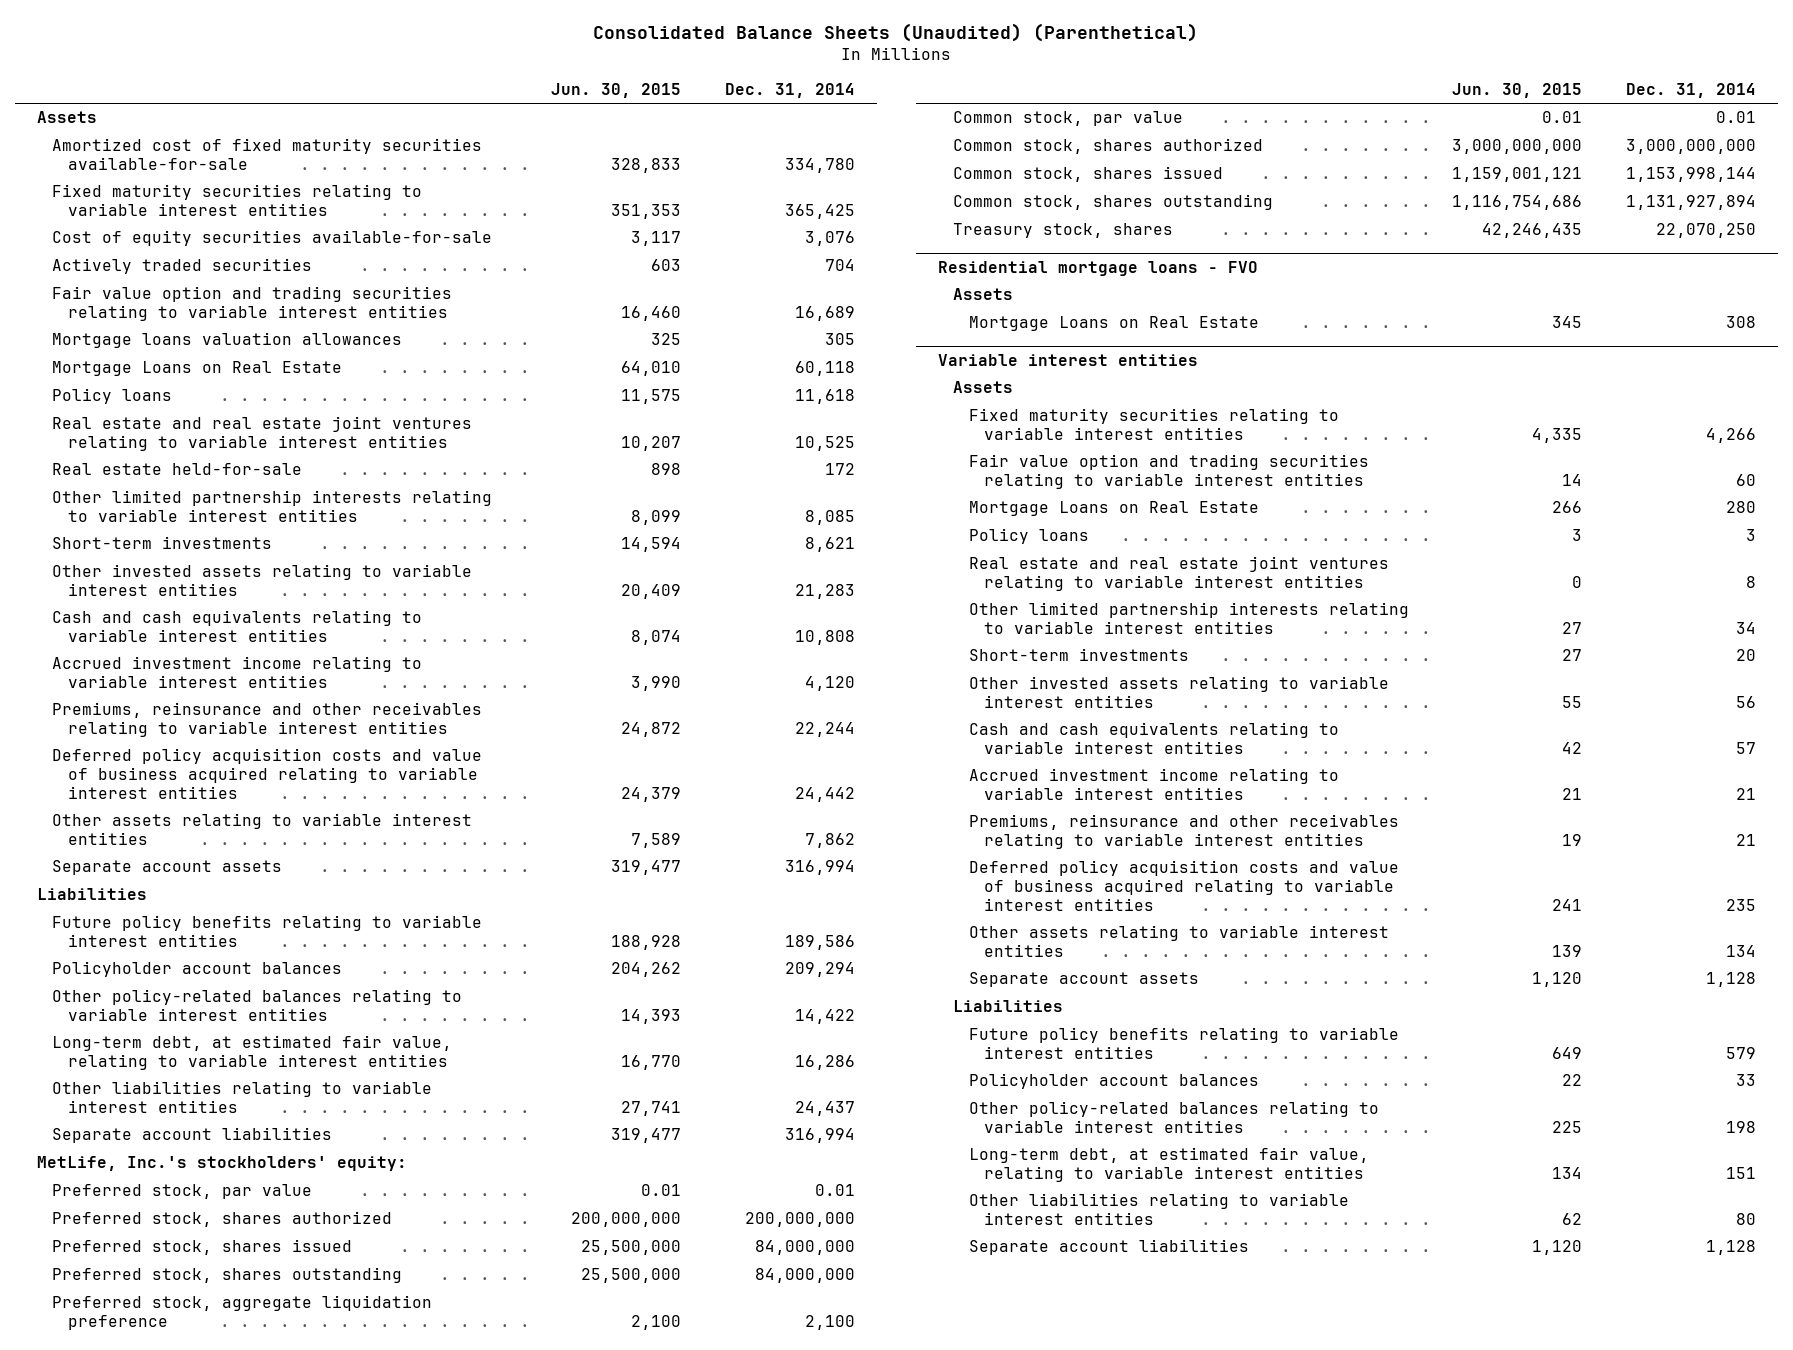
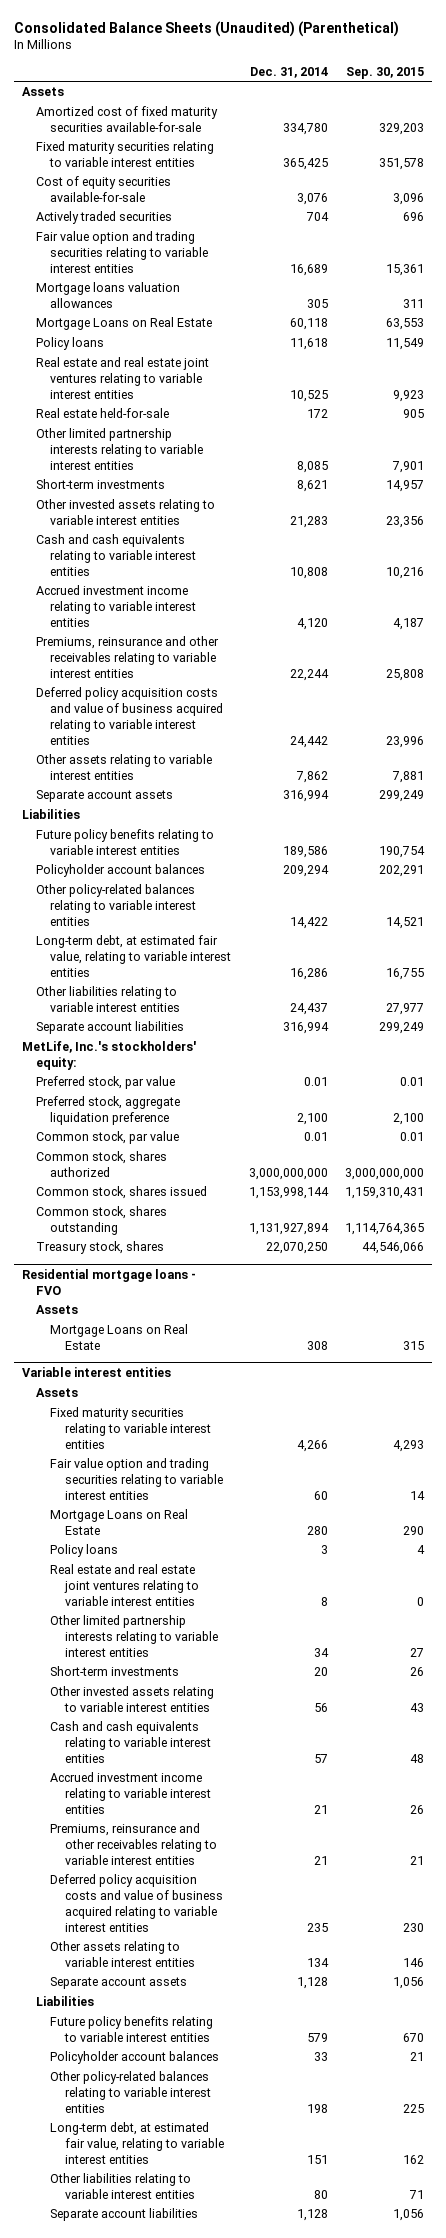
[551,83,682,99] Jun. 30, 2015 -> none
none -> [345,66,424,79] Sep. 30, 2015
[52,1211,393,1228] Preferred stock, shares authorized -> none
[52,1239,353,1256] Preferred stock, shares issued -> none
[52,1267,403,1284] Preferred stock, shares outstanding -> none

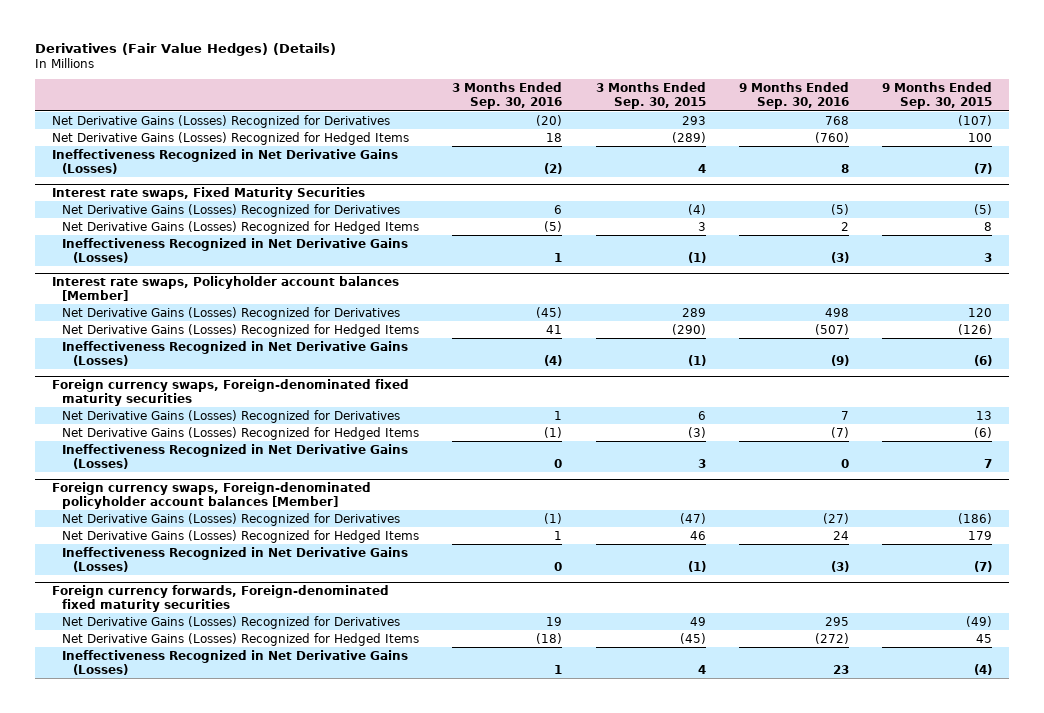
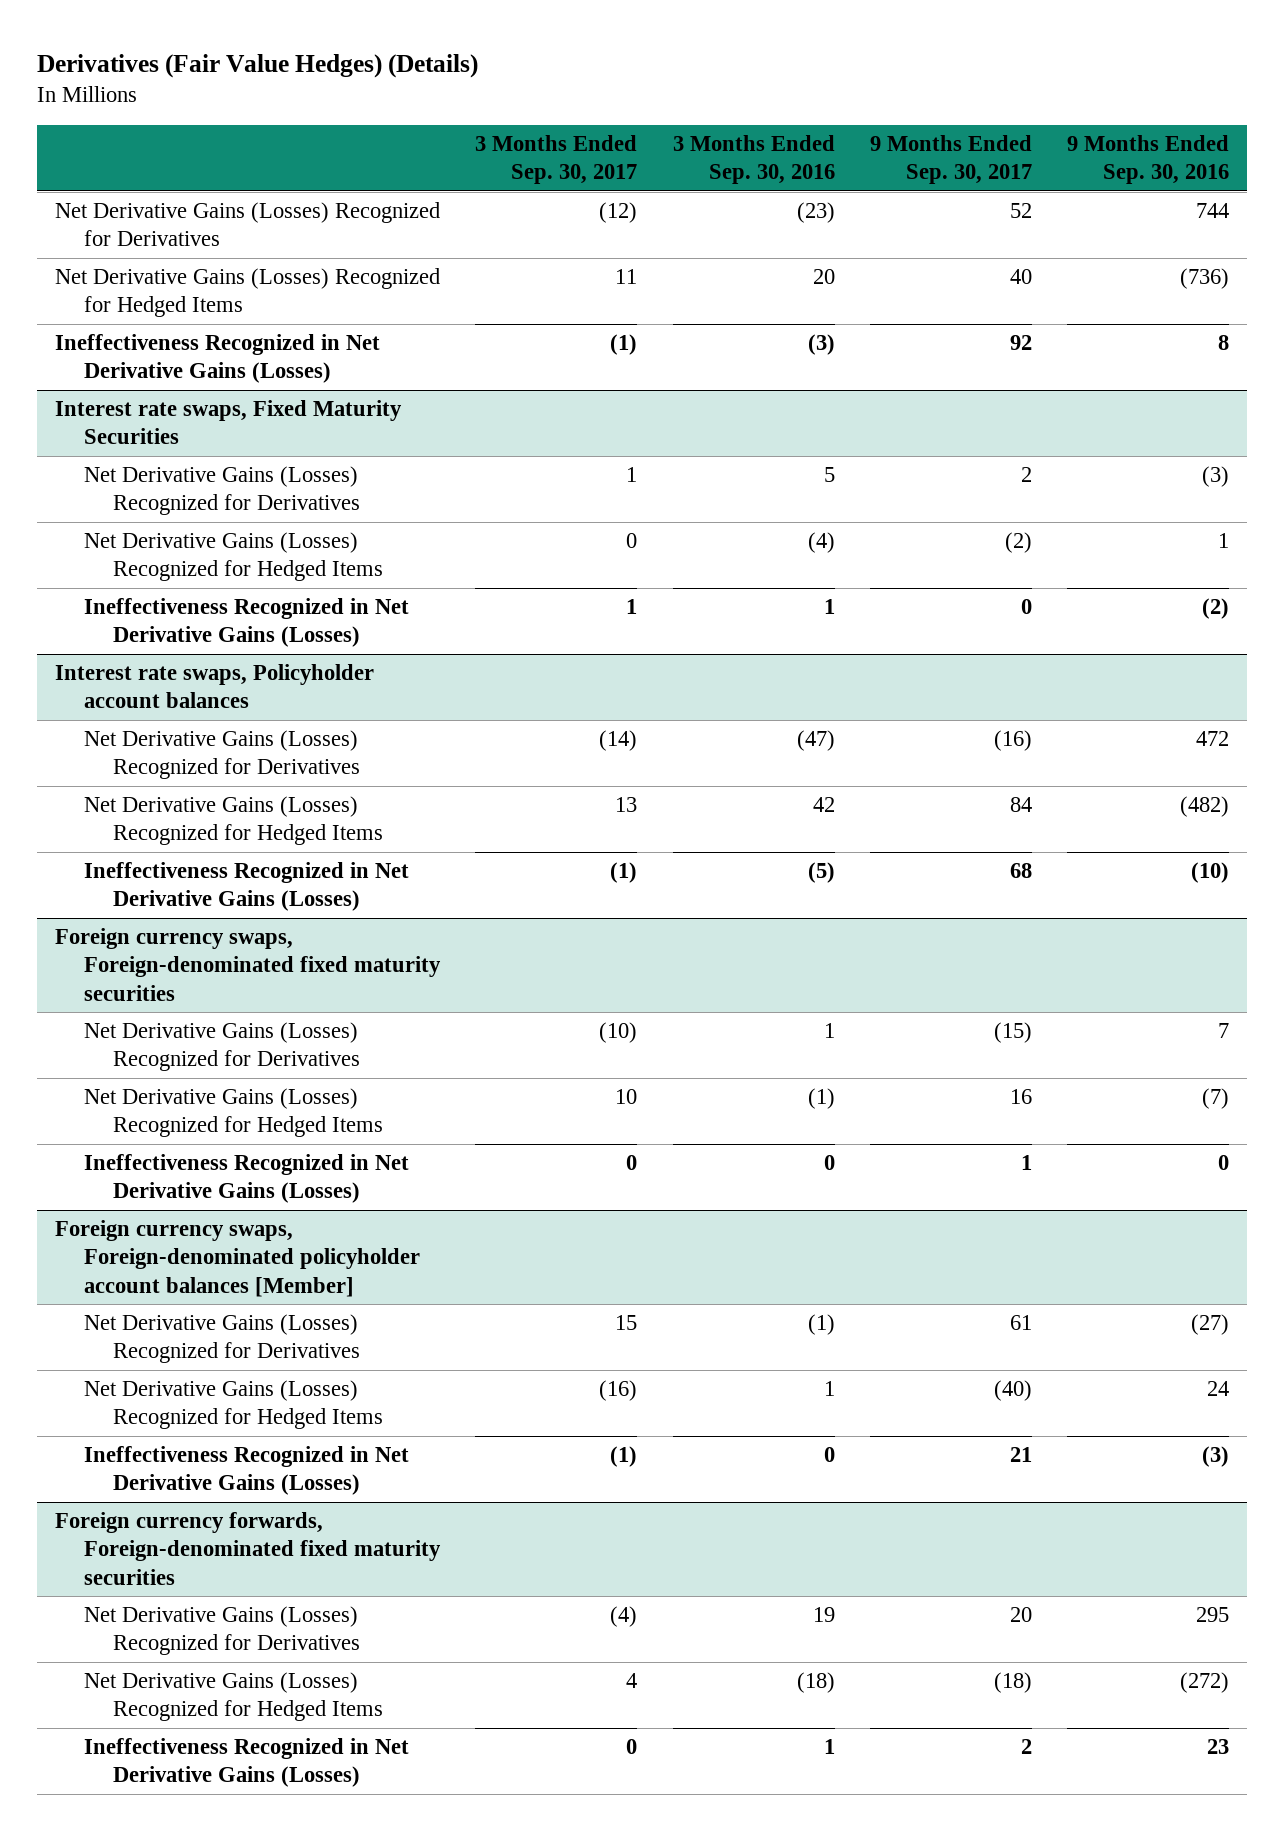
[595,82,706,110] 3 Months Ended Sep. 30, 2015 -> none
[882,82,993,110] 9 Months Ended Sep. 30, 2015 -> none
none -> [475,134,638,185] 3 Months Ended Sep. 30, 2017
none -> [869,134,1032,185] 9 Months Ended Sep. 30, 2017
[536,114,563,126] (20) -> [796,202,835,224] (23)
[824,115,849,125] 768 -> [1196,203,1230,219] 744
[546,132,563,142] 18 -> [812,269,835,285] 20
[814,131,849,143] (760) -> [1180,268,1230,290] (736)
[544,162,563,174] (2) -> [807,334,835,356] (3)
[554,204,563,214] 6 -> [823,467,835,483] 5
[830,203,849,215] (5) -> [1202,466,1230,488] (3)
[544,220,563,232] (5) -> [807,532,835,554] (4)
[840,221,849,231] 2 -> [1218,533,1230,549] 1
[830,251,849,263] (3) -> [1202,598,1230,620] (2)
[51,275,399,301] Interest rate swaps, Policyholder account balances [Member] -> [55,664,375,709] Interest rate swaps, Policyholder account balances
[536,306,563,318] (45) -> [796,730,835,752] (47)
[824,307,849,317] 498 -> [1196,731,1230,747] 472
[546,324,563,334] 41 -> [812,797,835,813] 42
[814,323,849,335] (507) -> [1180,796,1230,818] (482)
[544,354,563,366] (4) -> [807,862,835,884] (5)
[830,354,849,366] (9) -> [1191,862,1230,884] (10)

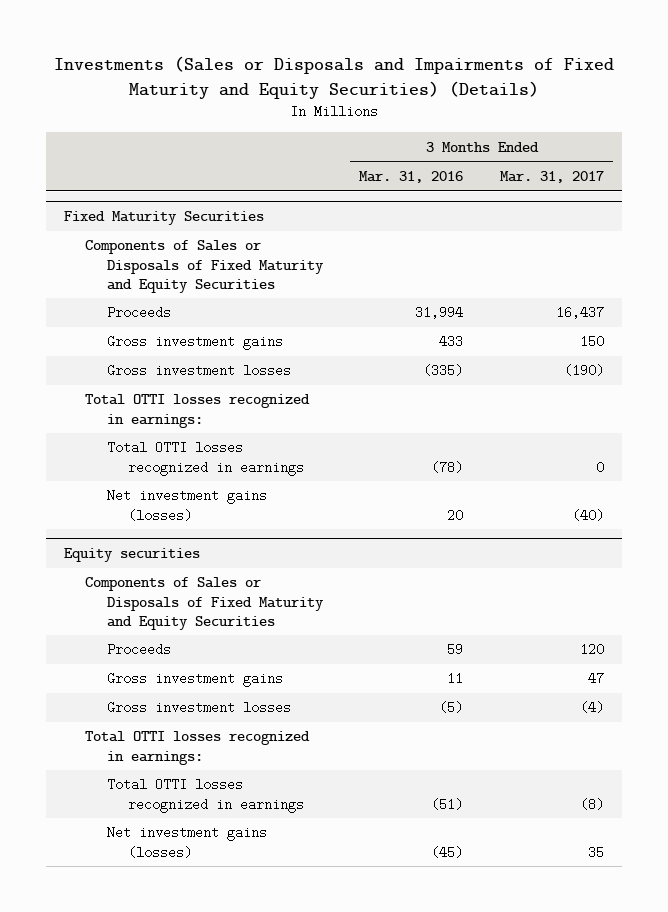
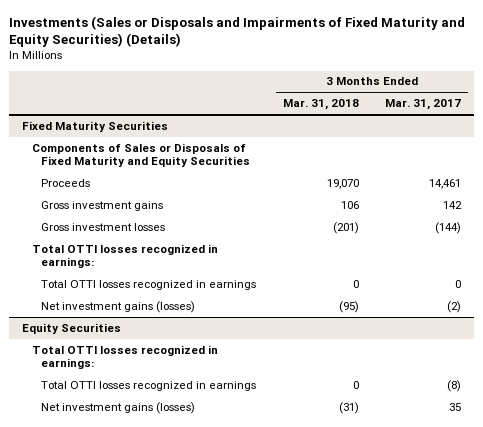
[359,170,464,183] Mar. 31, 2016 -> none
none -> [282,99,359,111] Mar. 31, 2018
[555,306,604,320] 16,437 -> [428,178,461,189] 14,461
[579,335,604,349] 150 -> [442,200,462,209] 142
[563,364,604,378] (190) -> [434,221,461,234] (144)
[85,577,324,630] Components of Sales or Disposals of Fixed Maturity and Equity Securities -> none
[106,643,171,657] Proceeds -> none
[106,672,283,688] Gross investment gains -> none
[106,701,291,715] Gross investment losses -> none
[571,508,604,522] (40) -> [446,300,461,313] (2)
[63,547,200,562] Equity securities -> [22,322,122,334] Equity Securities

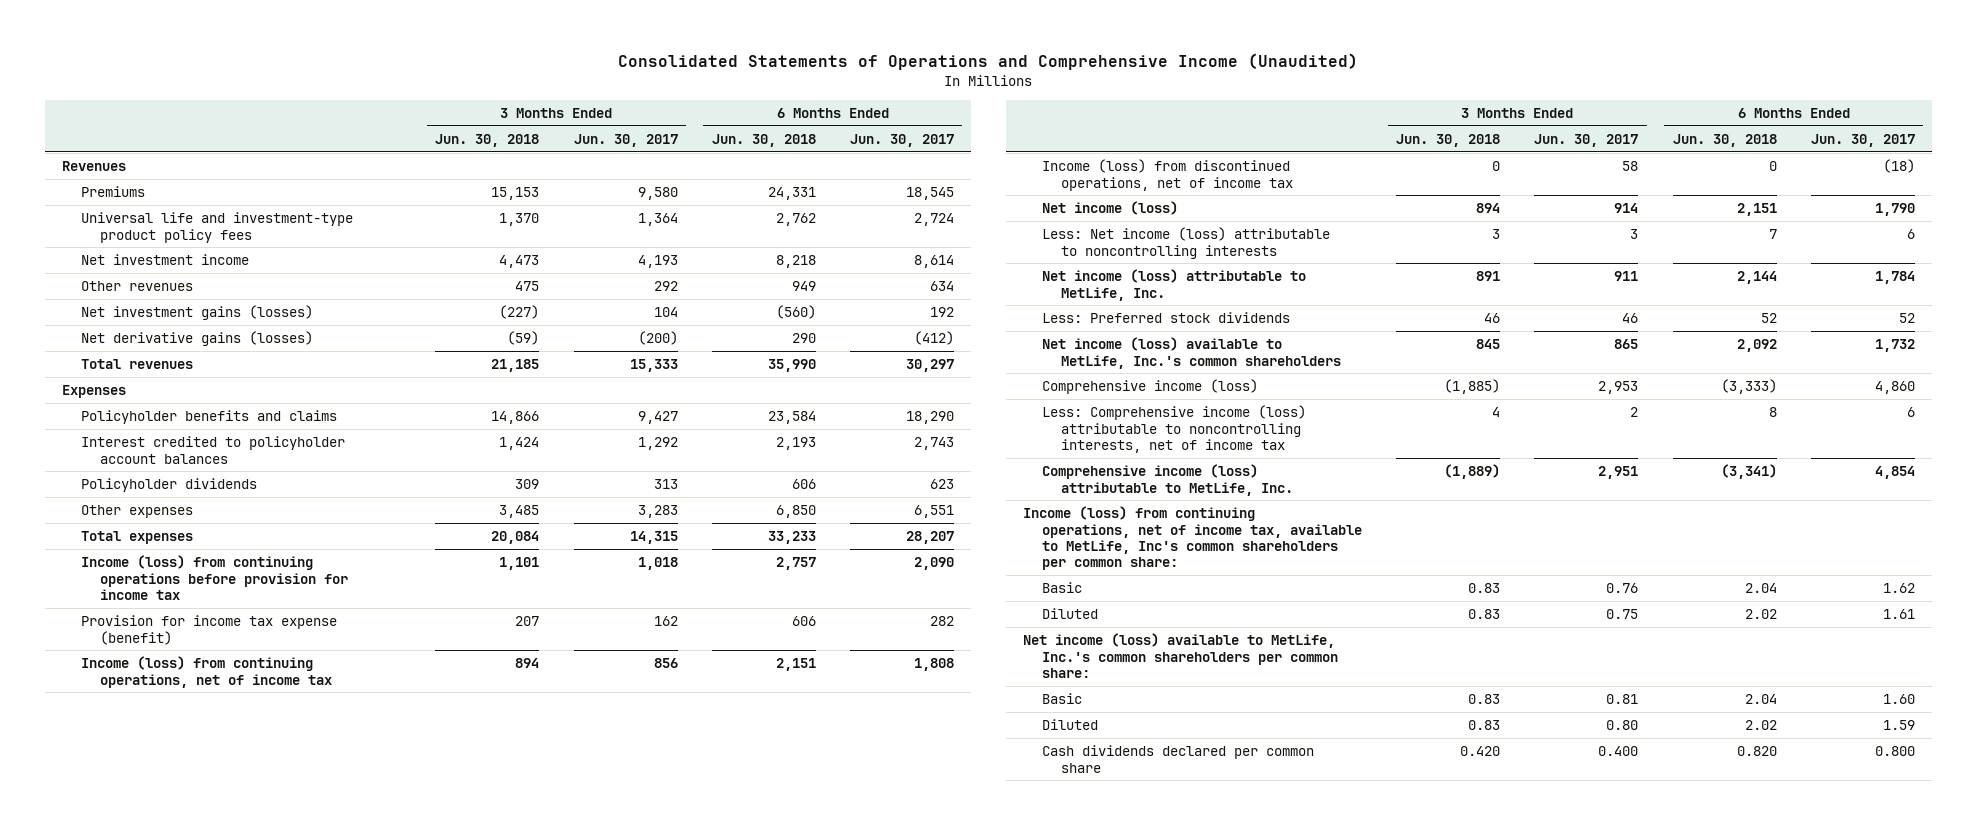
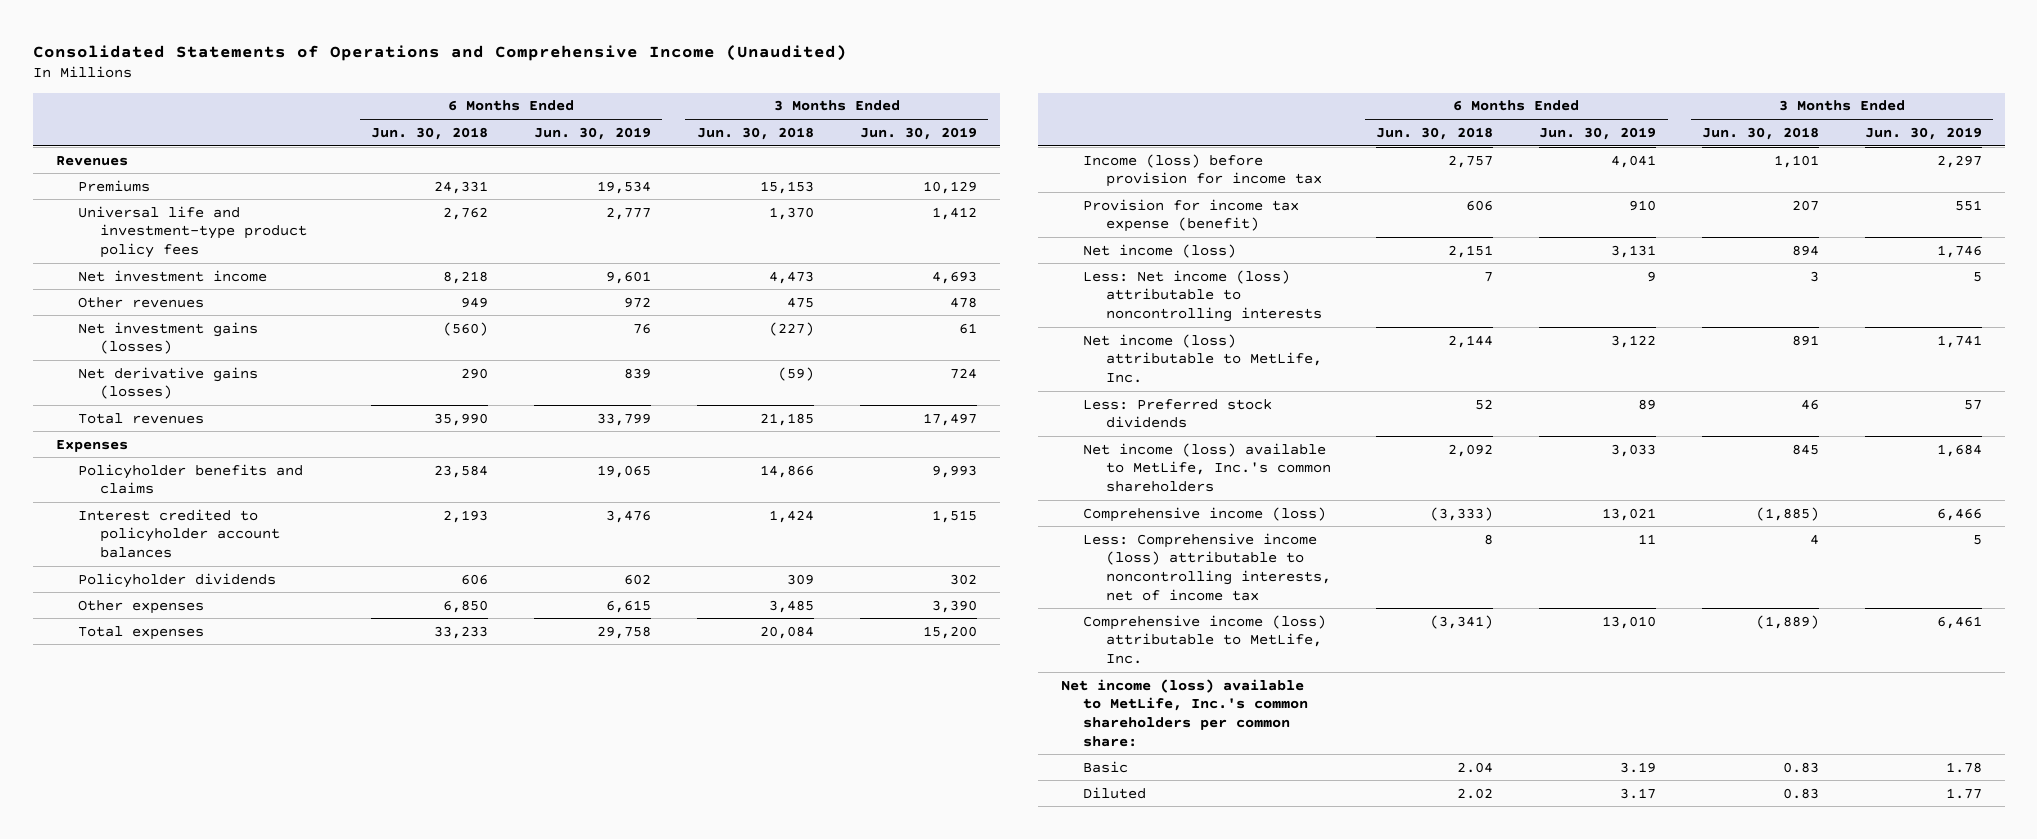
[573,133,678,147] Jun. 30, 2017 -> none
[849,133,954,147] Jun. 30, 2017 -> none
none -> [534,126,652,140] Jun. 30, 2019
none -> [859,126,977,140] Jun. 30, 2019
[81,555,349,601] Income (loss) from continuing operations before provision for income tax -> [1083,153,1322,188] Income (loss) before provision for income tax
[81,656,333,688] Income (loss) from continuing operations, net of income tax -> none
[1042,159,1294,191] Income (loss) from discontinued operations, net of income tax -> none
[1023,506,1363,571] Income (loss) from continuing operations, net of income tax, available to MetLife, Inc's common shareholders per common share: -> none
[1042,582,1083,594] Basic -> none
[1042,608,1099,620] Diluted -> none
[1042,745,1315,773] Cash dividends declared per common share -> none

